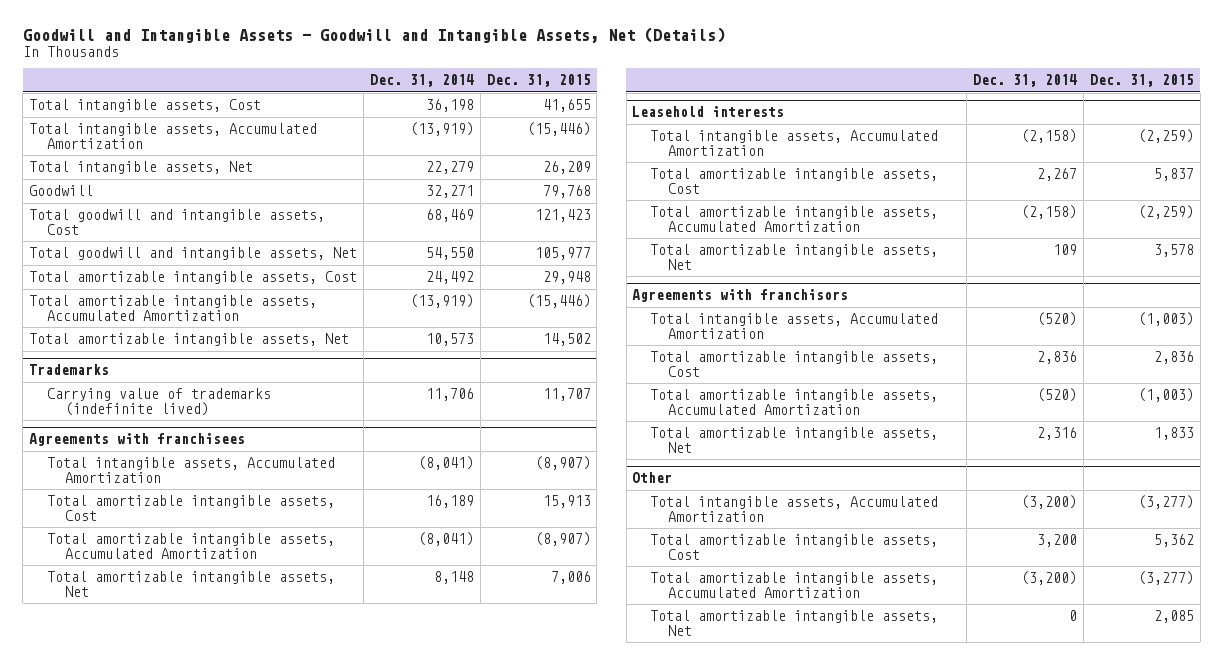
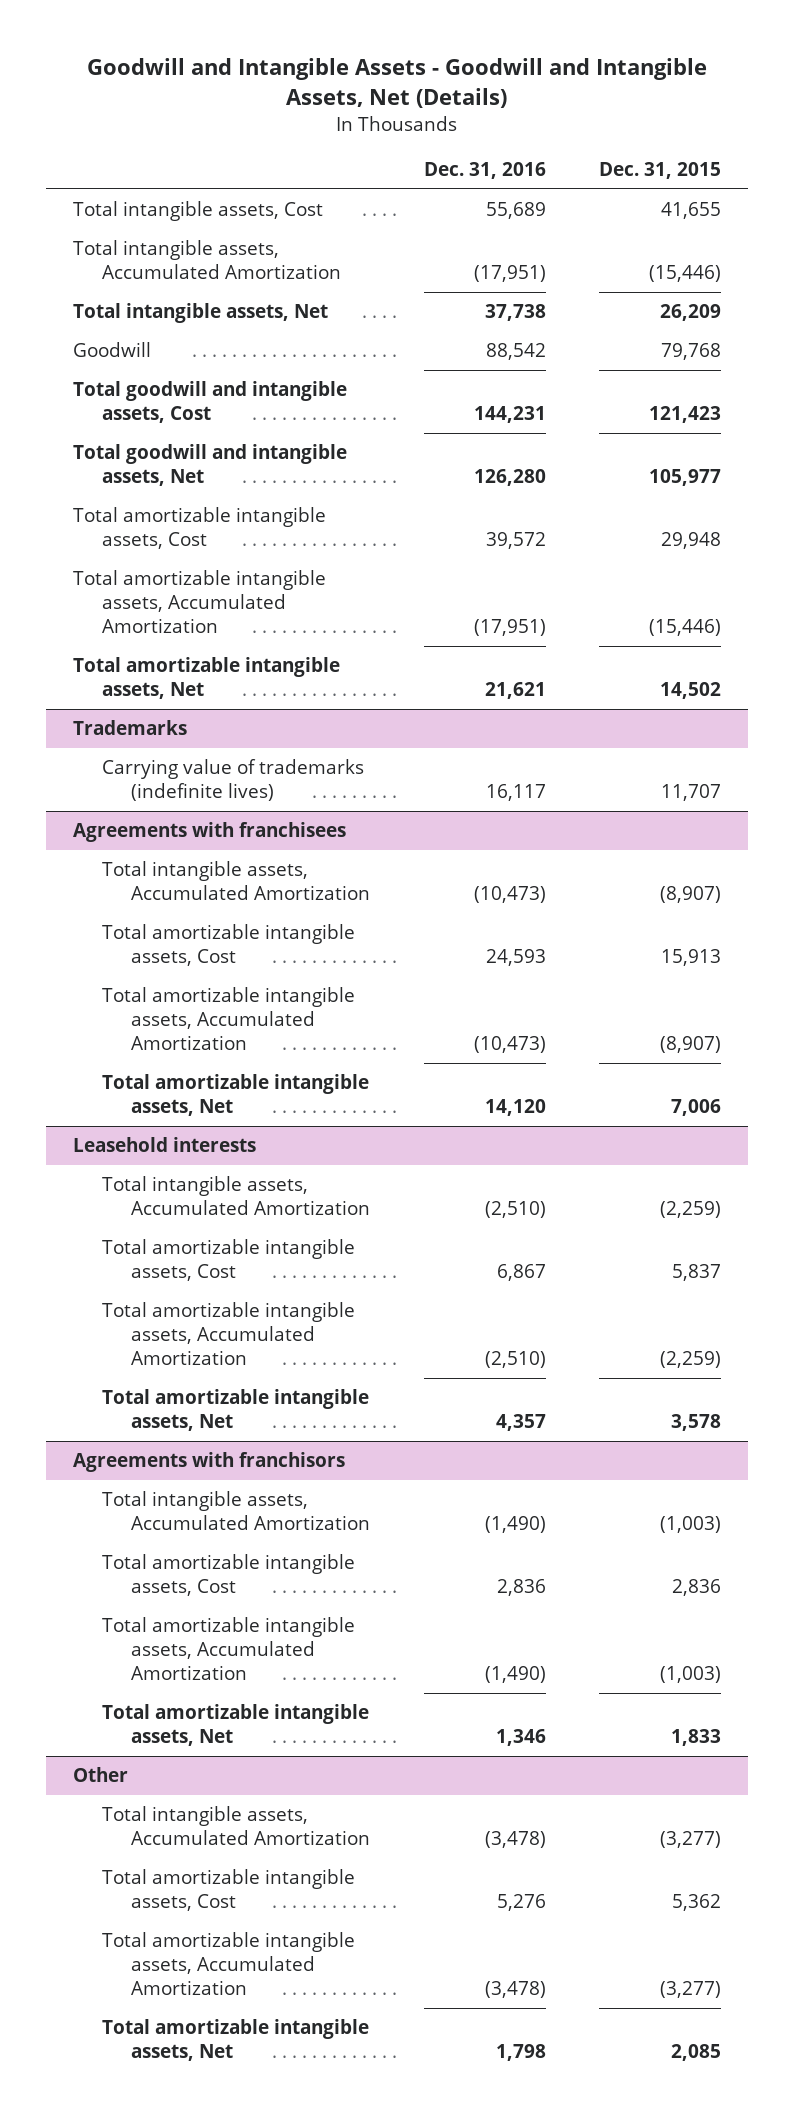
[369,74,474,88] Dec. 31, 2014 -> none
none -> [423,161,546,179] Dec. 31, 2016
[47,388,272,416] Carrying value of trademarks (indefinite lived) -> [101,759,364,802] Carrying value of trademarks (indefinite lives)

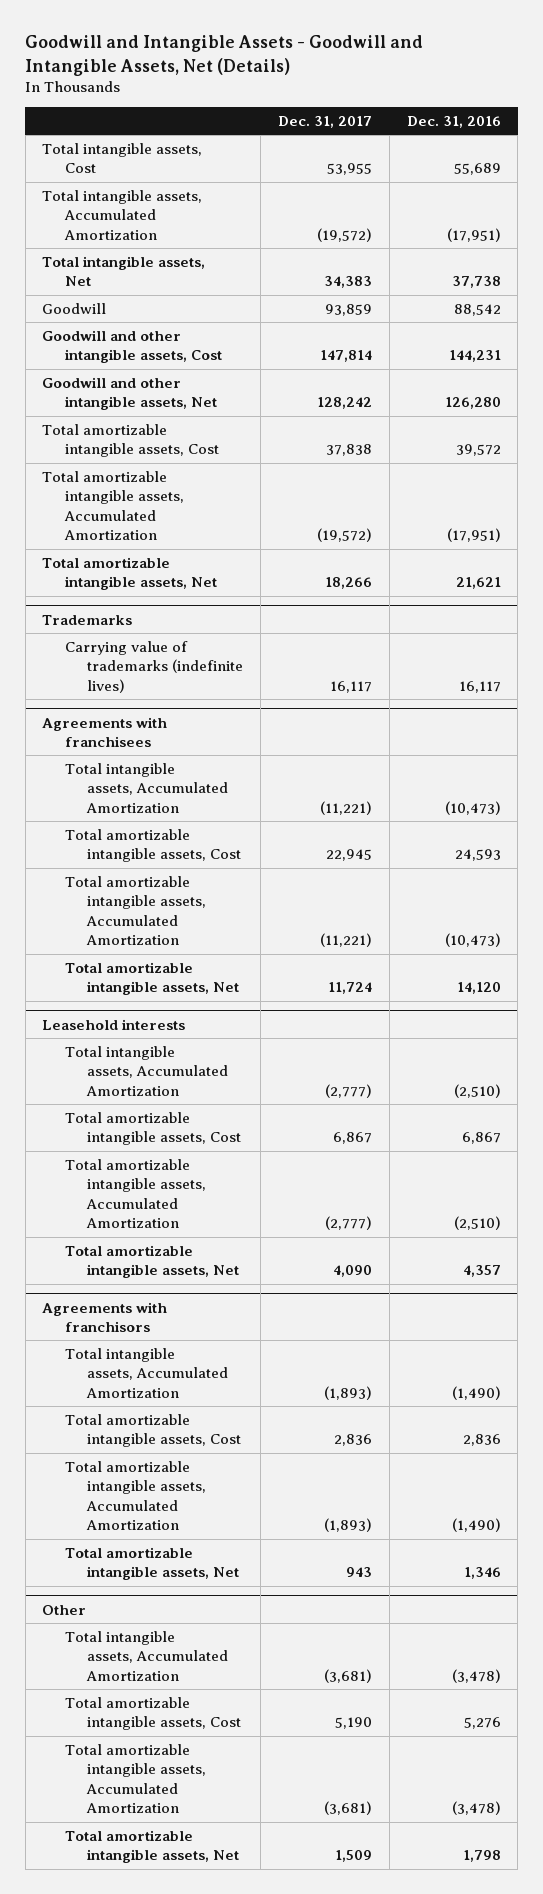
[599,161,722,179] Dec. 31, 2015 -> none
none -> [277,115,372,128] Dec. 31, 2017
[72,381,347,424] Total goodwill and intangible assets, Cost -> [42,329,222,364] Goodwill and other intangible assets, Cost
[72,444,347,487] Total goodwill and intangible assets, Net -> [42,376,217,411] Goodwill and other intangible assets, Net

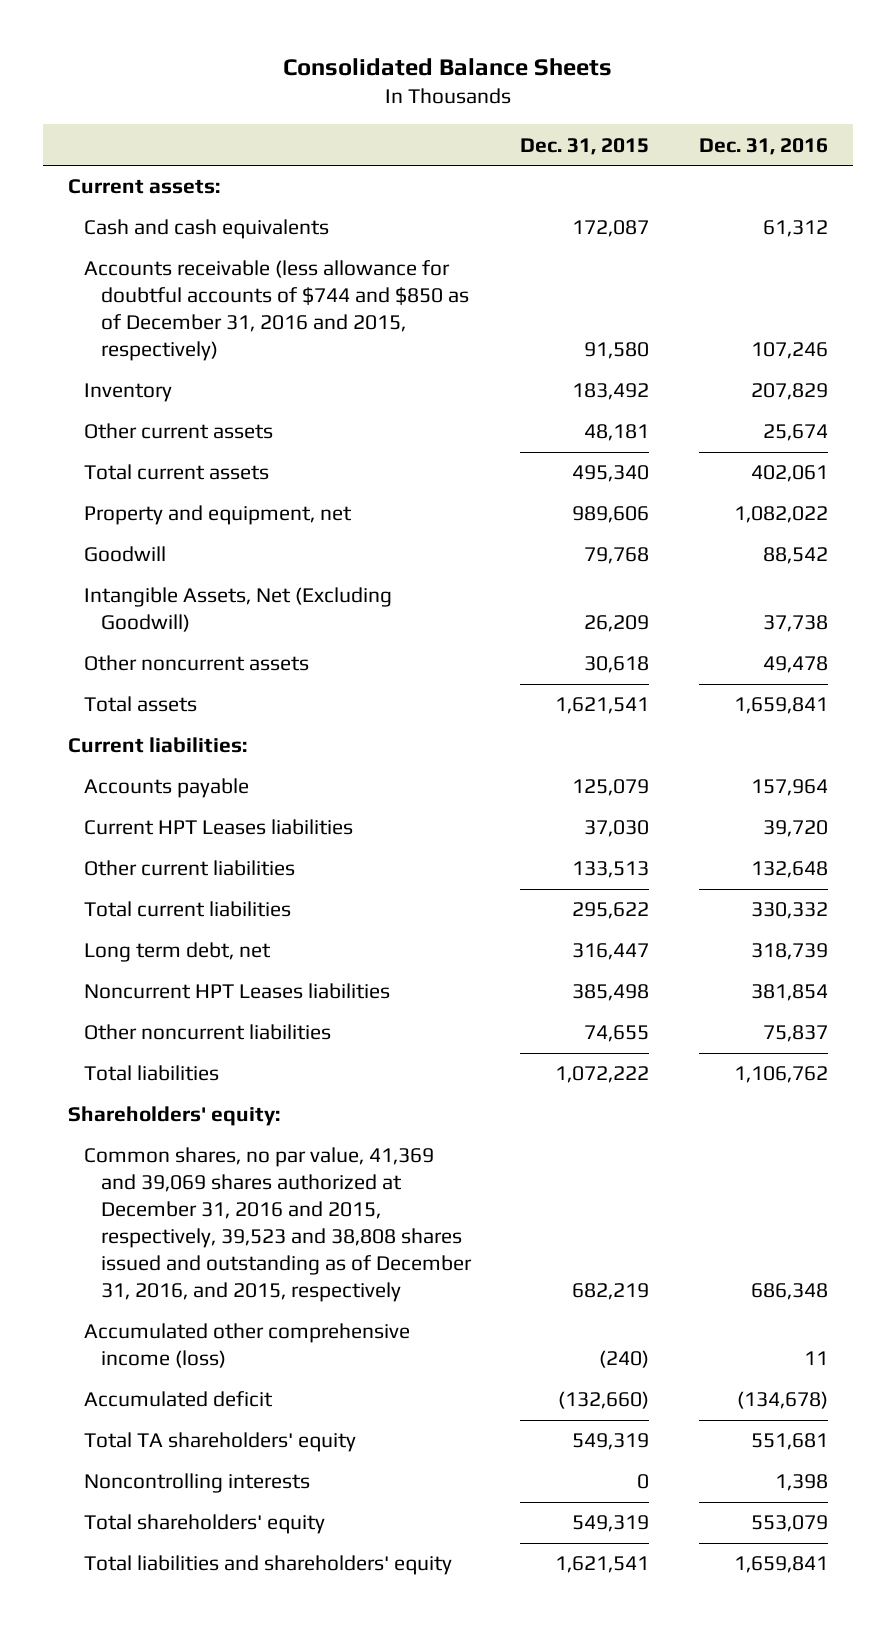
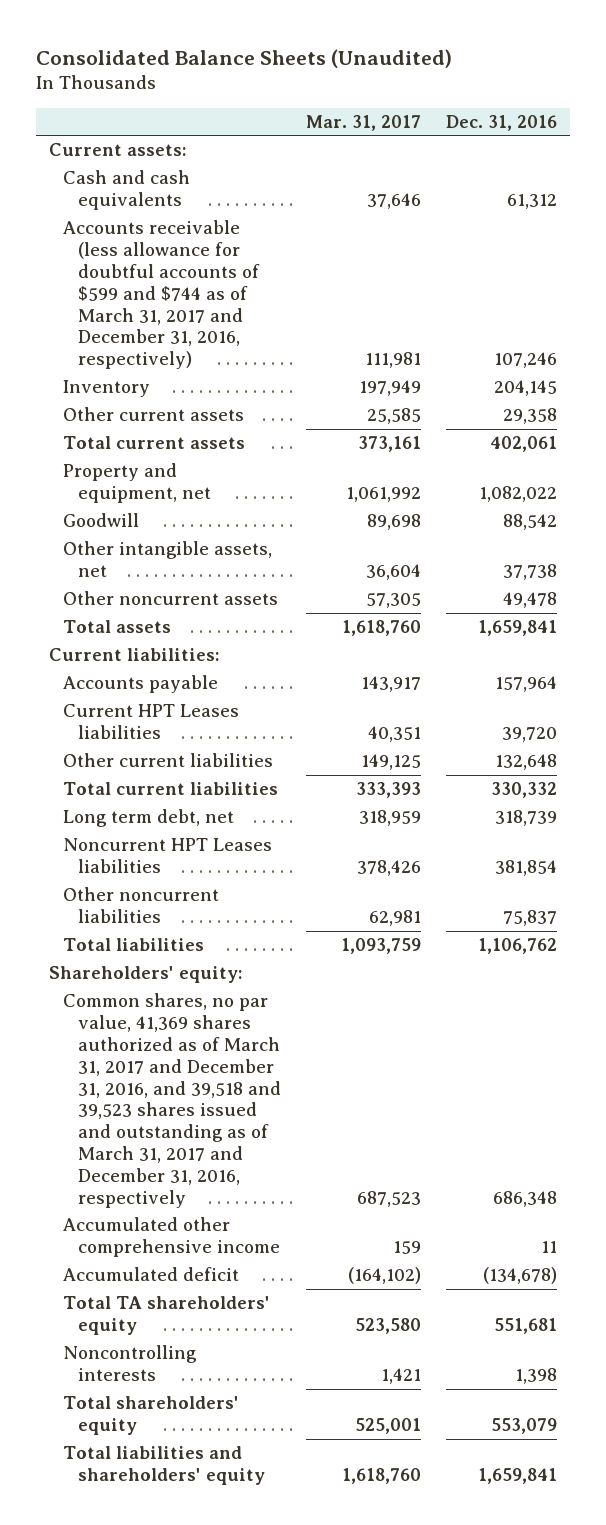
[282,58,612,77] Consolidated Balance Sheets -> [36,48,453,68] Consolidated Balance Sheets (Unaudited)
[520,137,650,155] Dec. 31, 2015 -> none
none -> [305,114,421,131] Mar. 31, 2017
[84,260,469,362] Accounts receivable (less allowance for doubtful accounts of $744 and $850 as of December 31, 2016 and 2015, respectively) -> [63,220,260,370] Accounts receivable (less allowance for doubtful accounts of $599 and $744 as of March 31, 2017 and December 31, 2016, respectively)
[751,383,829,401] 207,829 -> [494,380,558,397] 204,145
[763,424,829,442] 25,674 -> [503,408,558,425] 29,358
[84,587,393,633] Intangible Assets, Net (Excluding Goodwill) -> [63,541,273,578] Other intangible assets, net
[84,1147,472,1303] Common shares, no par value, 41,369 and 39,069 shares authorized at December 31, 2016 and 2015, respectively, 39,523 and 38,808 shares issued and outstanding as of December 31, 2016, and 2015, respectively -> [63,993,281,1208] Common shares, no par value, 41,369 shares authorized as of March 31, 2017 and December 31, 2016, and 39,518 and 39,523 shares issued and outstanding as of March 31, 2017 and December 31, 2016, respectively
[84,1323,411,1369] Accumulated other comprehensive income (loss) -> [63,1217,280,1258] Accumulated other comprehensive income

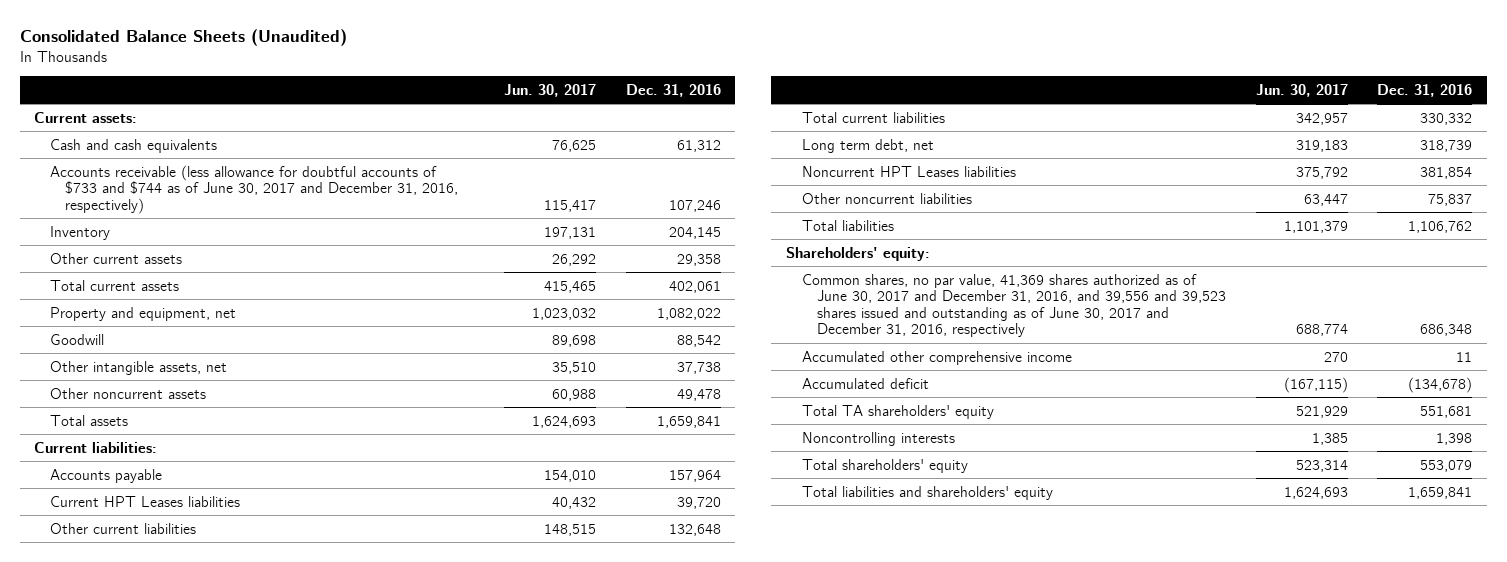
[305,114,421,131] Mar. 31, 2017 -> none
none -> [503,83,596,97] Jun. 30, 2017
[63,220,260,370] Accounts receivable (less allowance for doubtful accounts of $599 and $744 as of March 31, 2017 and December 31, 2016, respectively) -> [49,164,459,214] Accounts receivable (less allowance for doubtful accounts of $733 and $744 as of June 30, 2017 and December 31, 2016, respectively)
[63,993,281,1208] Common shares, no par value, 41,369 shares authorized as of March 31, 2017 and December 31, 2016, and 39,518 and 39,523 shares issued and outstanding as of March 31, 2017 and December 31, 2016, respectively -> [801,273,1227,338] Common shares, no par value, 41,369 shares authorized as of June 30, 2017 and December 31, 2016, and 39,556 and 39,523 shares issued and outstanding as of June 30, 2017 and December 31, 2016, respectively

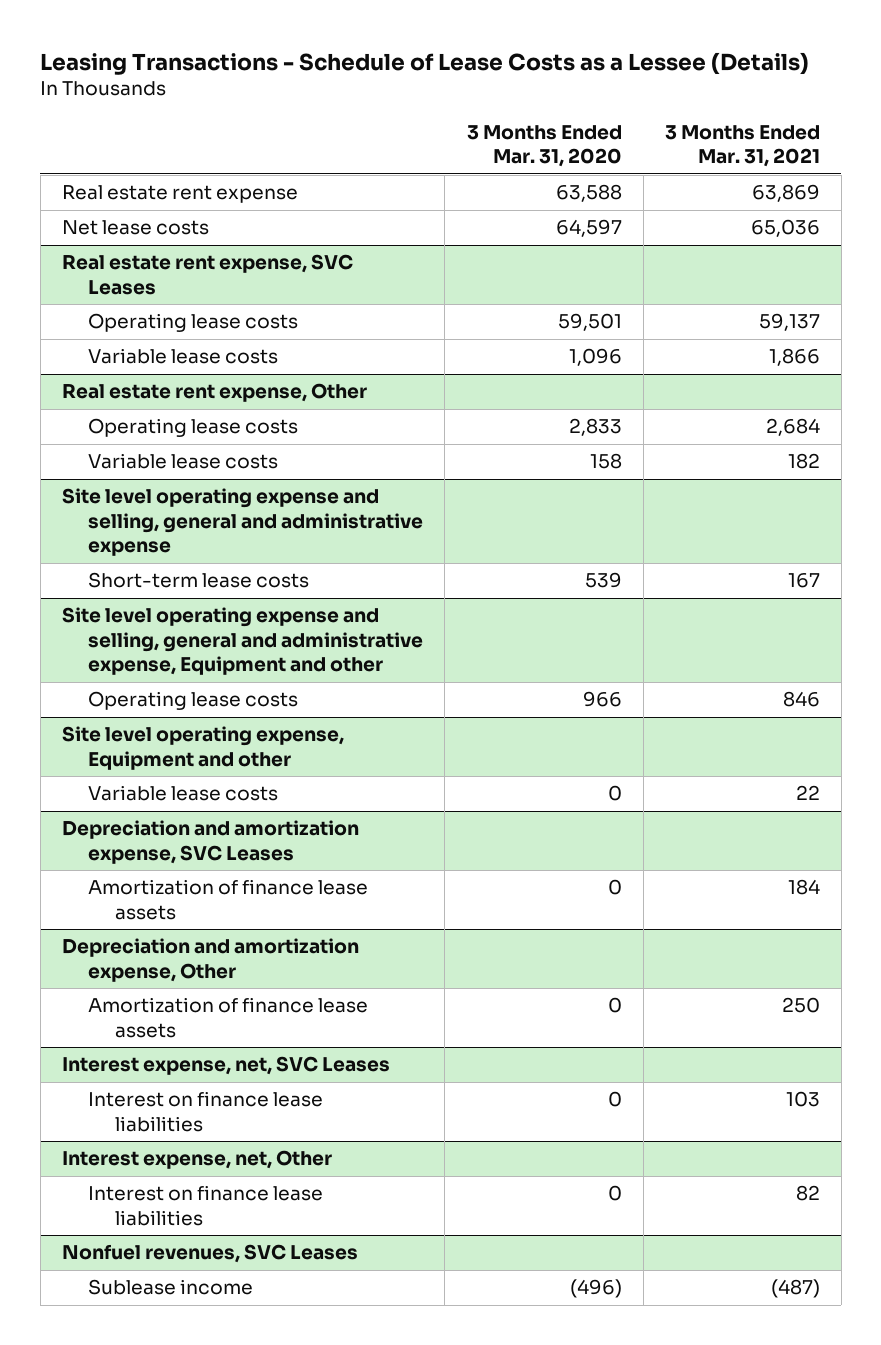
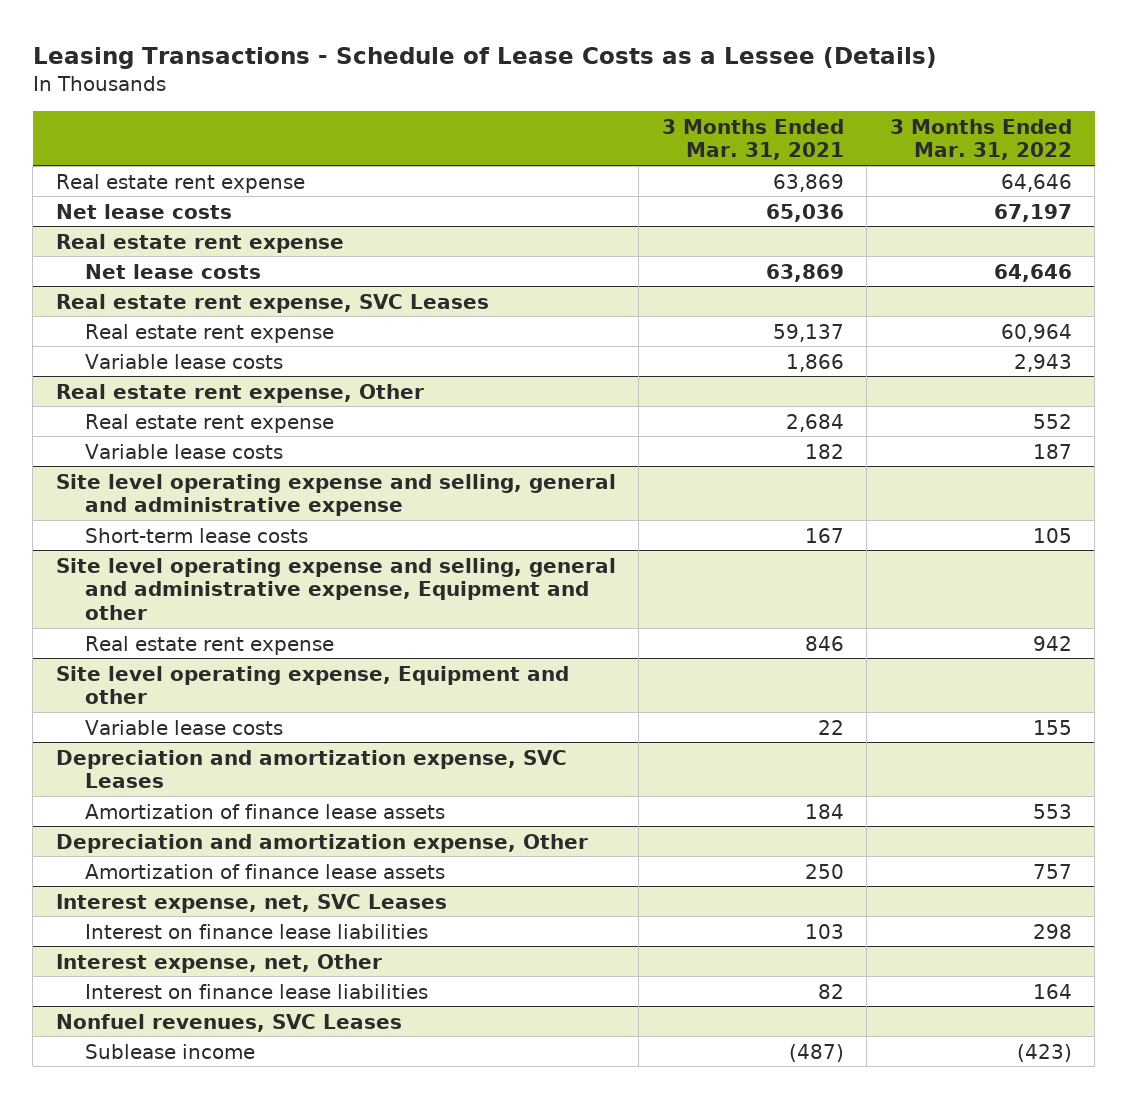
[466,124,622,168] 3 Months Ended Mar. 31, 2020 -> none
none -> [889,118,1072,161] 3 Months Ended Mar. 31, 2022
none -> [55,233,344,253] Real estate rent expense
none -> [85,263,262,279] Net lease costs
[88,313,299,333] Operating lease costs -> [85,323,335,343] Real estate rent expense
[88,418,299,438] Operating lease costs -> [85,413,335,433] Real estate rent expense
[88,691,299,711] Operating lease costs -> [85,635,335,655] Real estate rent expense

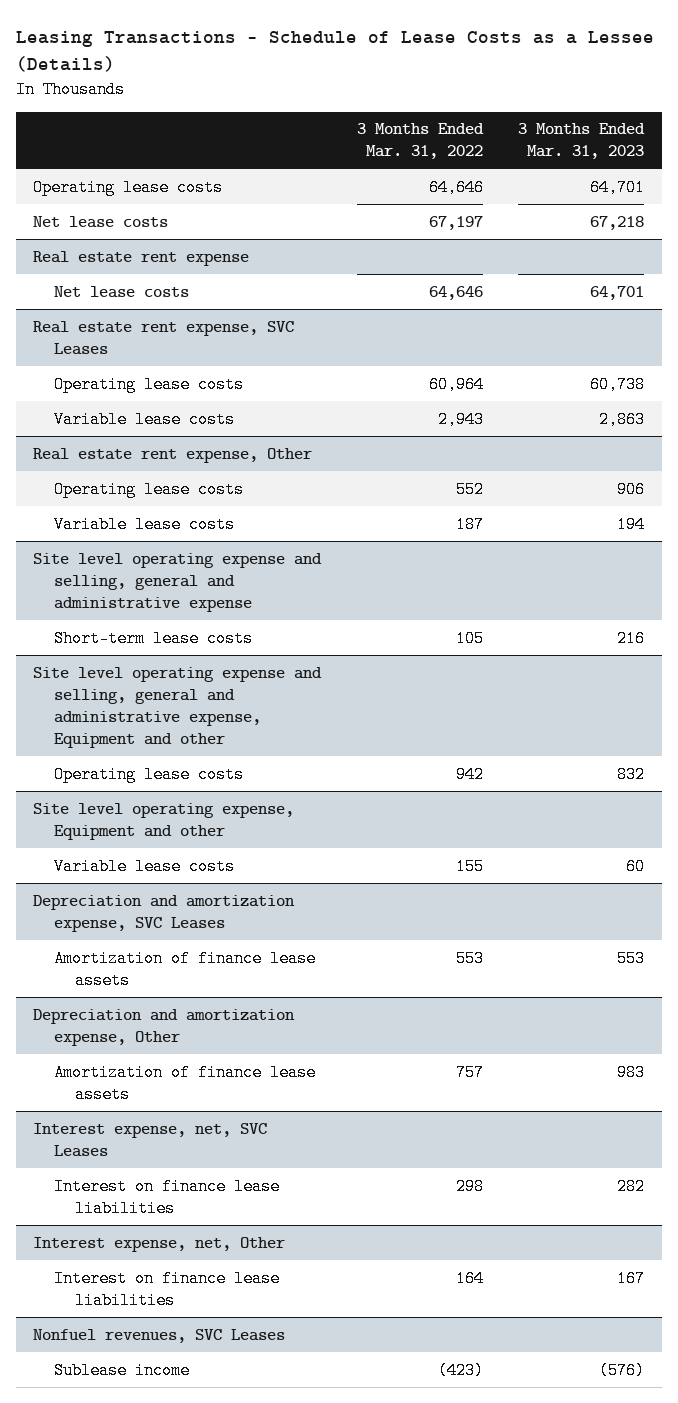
[661,118,844,161] 3 Months Ended Mar. 31, 2021 -> none
none -> [518,123,646,160] 3 Months Ended Mar. 31, 2023
[55,173,305,193] Real estate rent expense -> [33,178,224,196] Operating lease costs
[85,323,335,343] Real estate rent expense -> [54,375,245,393] Operating lease costs
[85,413,335,433] Real estate rent expense -> [54,480,245,498] Operating lease costs
[85,635,335,655] Real estate rent expense -> [54,765,245,783] Operating lease costs

